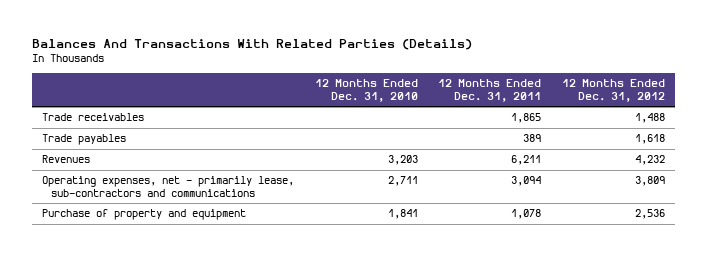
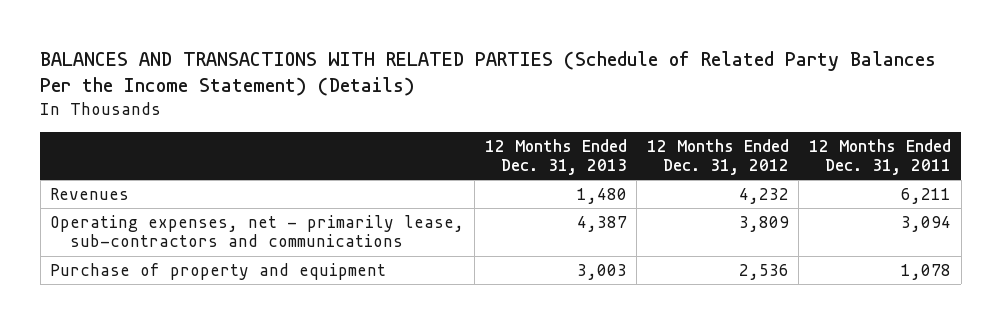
[31,38,472,50] Balances And Transactions With Related Parties (Details) -> [40,51,937,97] BALANCES AND TRANSACTIONS WITH RELATED PARTIES (Schedule of Related Party Balances Per the Income Statement) (Details)
[314,79,418,102] 12 Months Ended Dec. 31, 2010 -> none
none -> [484,138,627,176] 12 Months Ended Dec. 31, 2013
[41,113,144,122] Trade receivables -> none
[41,134,126,146] Trade payables -> none

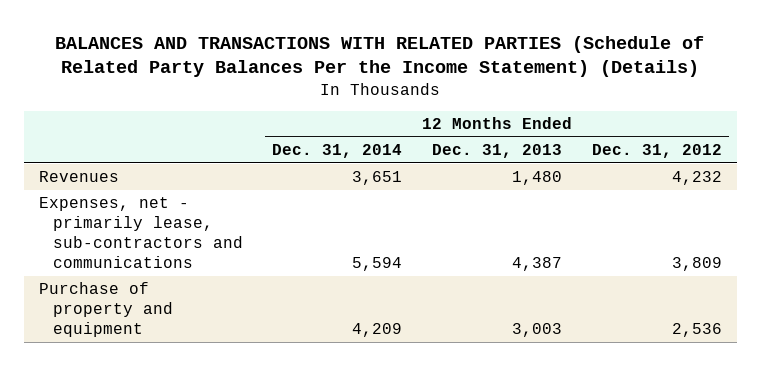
[808,138,951,176] 12 Months Ended Dec. 31, 2011 -> none
none -> [272,144,403,159] Dec. 31, 2014
[50,214,465,248] Operating expenses, net - primarily lease, sub-contractors and communications -> [38,197,243,268] Expenses, net - primarily lease, sub-contractors and communications

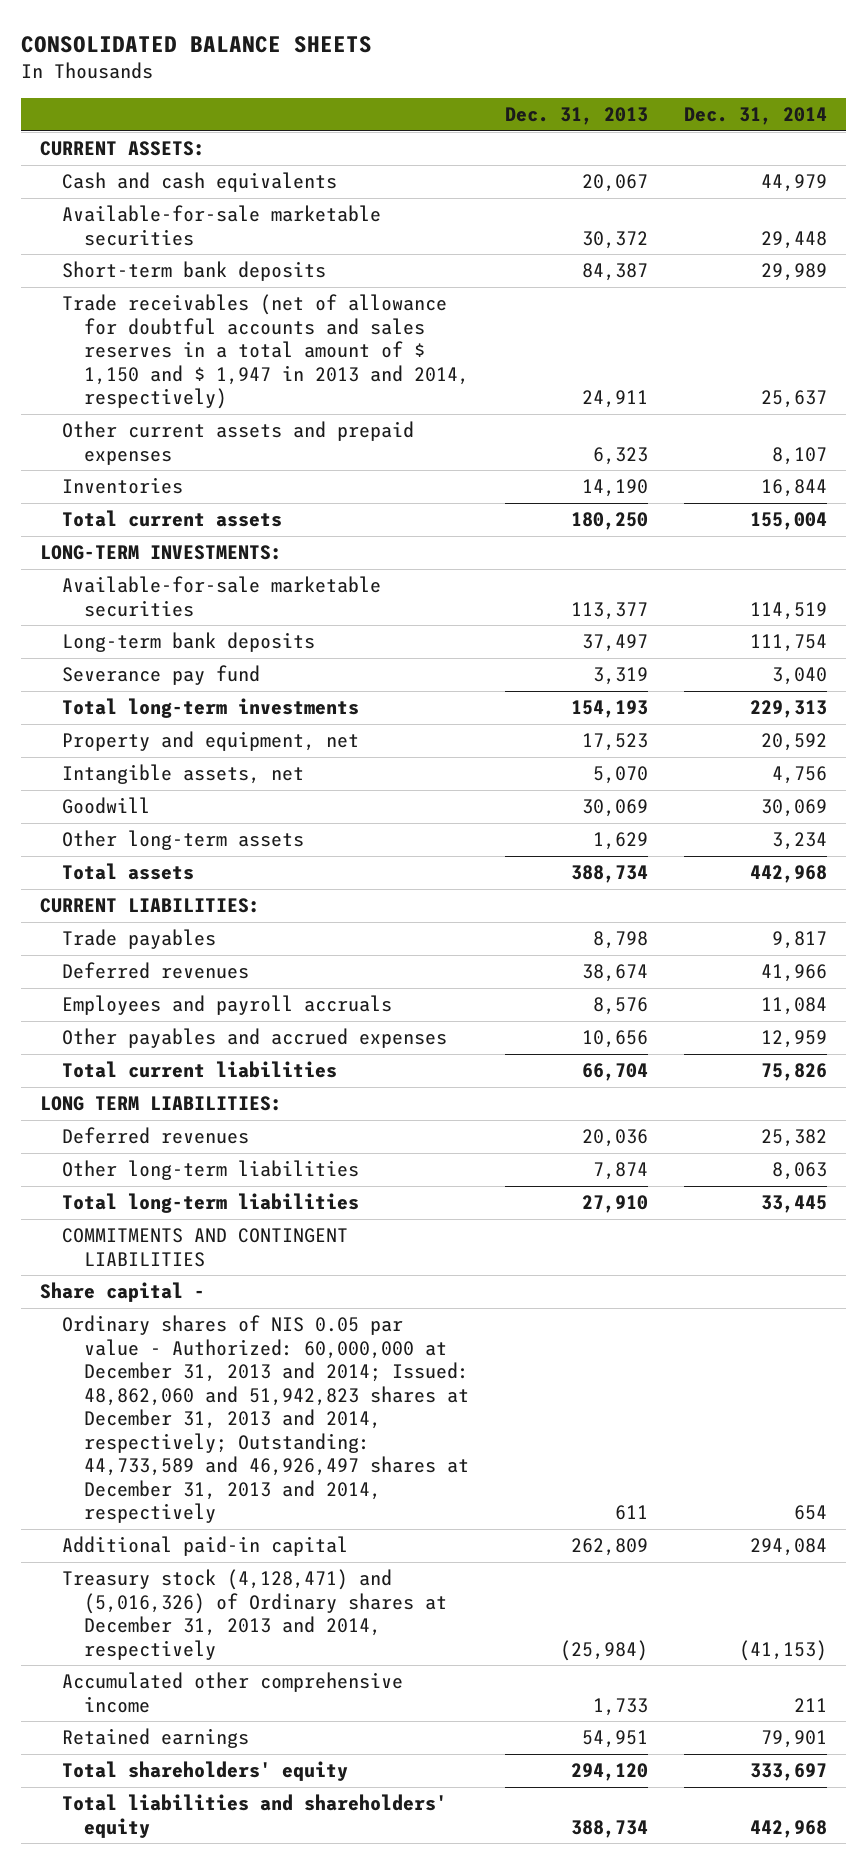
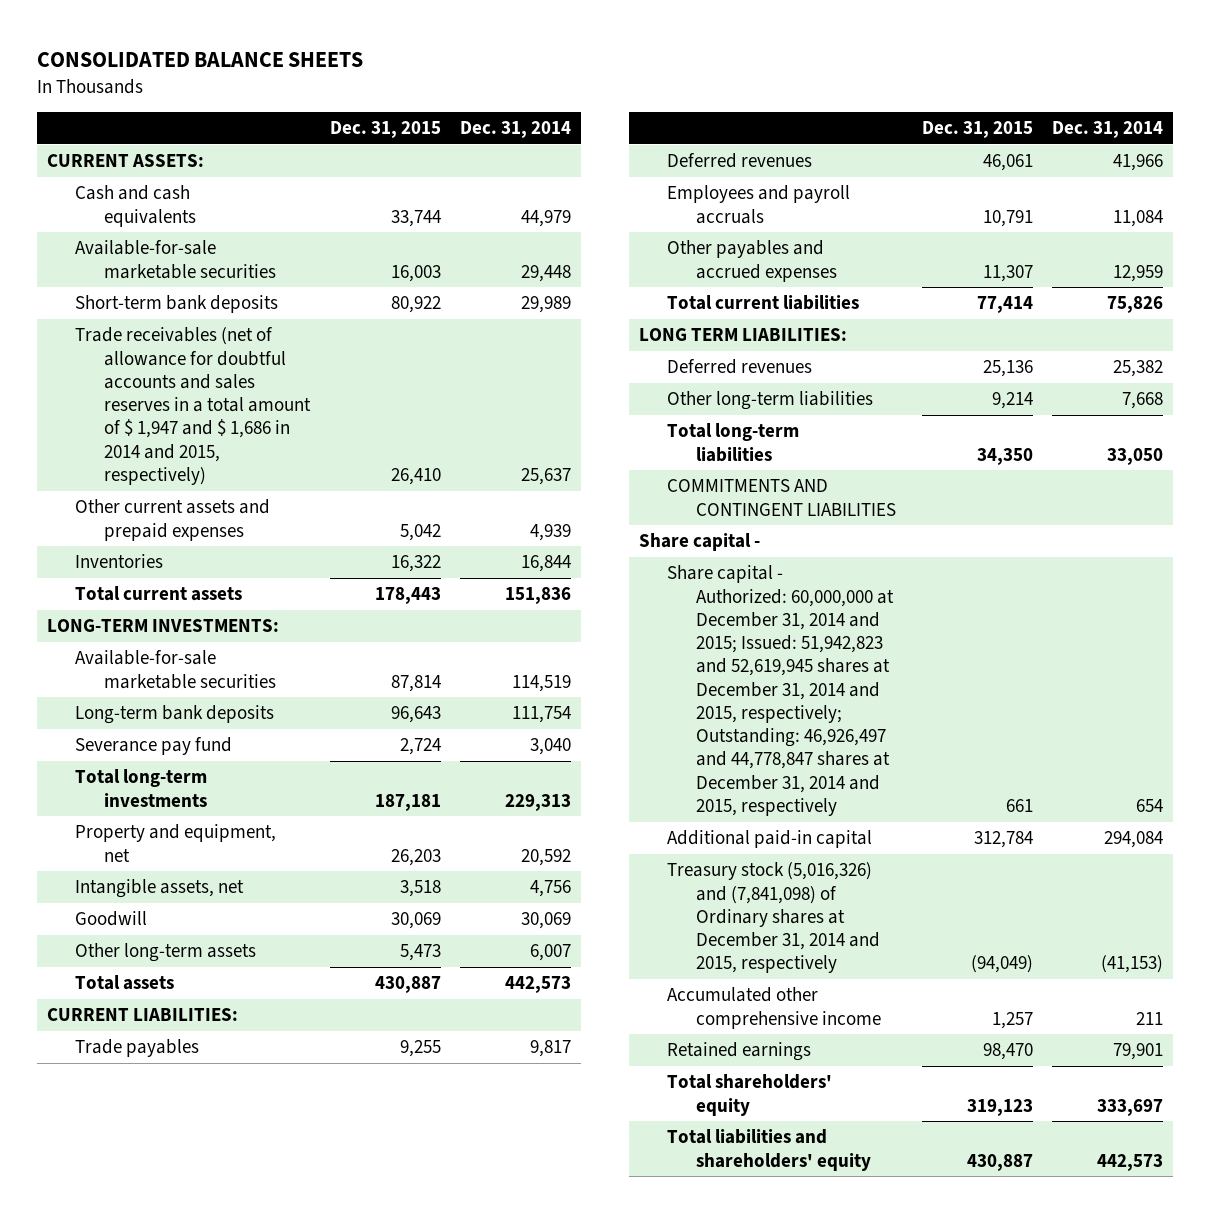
[504,106,648,125] Dec. 31, 2013 -> none
none -> [329,121,441,139] Dec. 31, 2015
[61,294,469,410] Trade receivables (net of allowance for doubtful accounts and sales reserves in a total amount of $ 1,150 and $ 1,947 in 2013 and 2014, respectively) -> [75,327,311,485] Trade receivables (net of allowance for doubtful accounts and sales reserves in a total amount of $ 1,947 and $ 1,686 in 2014 and 2015, respectively)
[772,446,828,465] 8,107 -> [530,523,572,541] 4,939
[750,512,828,531] 155,004 -> [505,587,572,605] 151,836
[772,832,828,851] 3,234 -> [530,944,572,962] 6,007
[750,865,828,884] 442,968 -> [505,976,572,994] 442,573
[772,1162,828,1181] 8,063 -> [1122,392,1164,410] 7,668
[761,1195,828,1214] 33,445 -> [1107,447,1164,465] 33,050
[61,1315,469,1524] Ordinary shares of NIS 0.05 par value - Authorized: 60,000,000 at December 31, 2013 and 2014; Issued: 48,862,060 and 51,942,823 shares at December 31, 2013 and 2014, respectively; Outstanding: 44,733,589 and 46,926,497 shares at December 31, 2013 and 2014, respectively -> [667,565,894,816] Share capital - Authorized: 60,000,000 at December 31, 2014 and 2015; Issued: 51,942,823 and 52,619,945 shares at December 31, 2014 and 2015, respectively; Outstanding: 46,926,497 and 44,778,847 shares at December 31, 2014 and 2015, respectively
[61,1569,447,1660] Treasury stock (4,128,471) and (5,016,326) of Ordinary shares at December 31, 2013 and 2014, respectively -> [667,862,880,974] Treasury stock (5,016,326) and (7,841,098) of Ordinary shares at December 31, 2014 and 2015, respectively
[750,1819,828,1838] 442,968 -> [1097,1153,1164,1171] 442,573

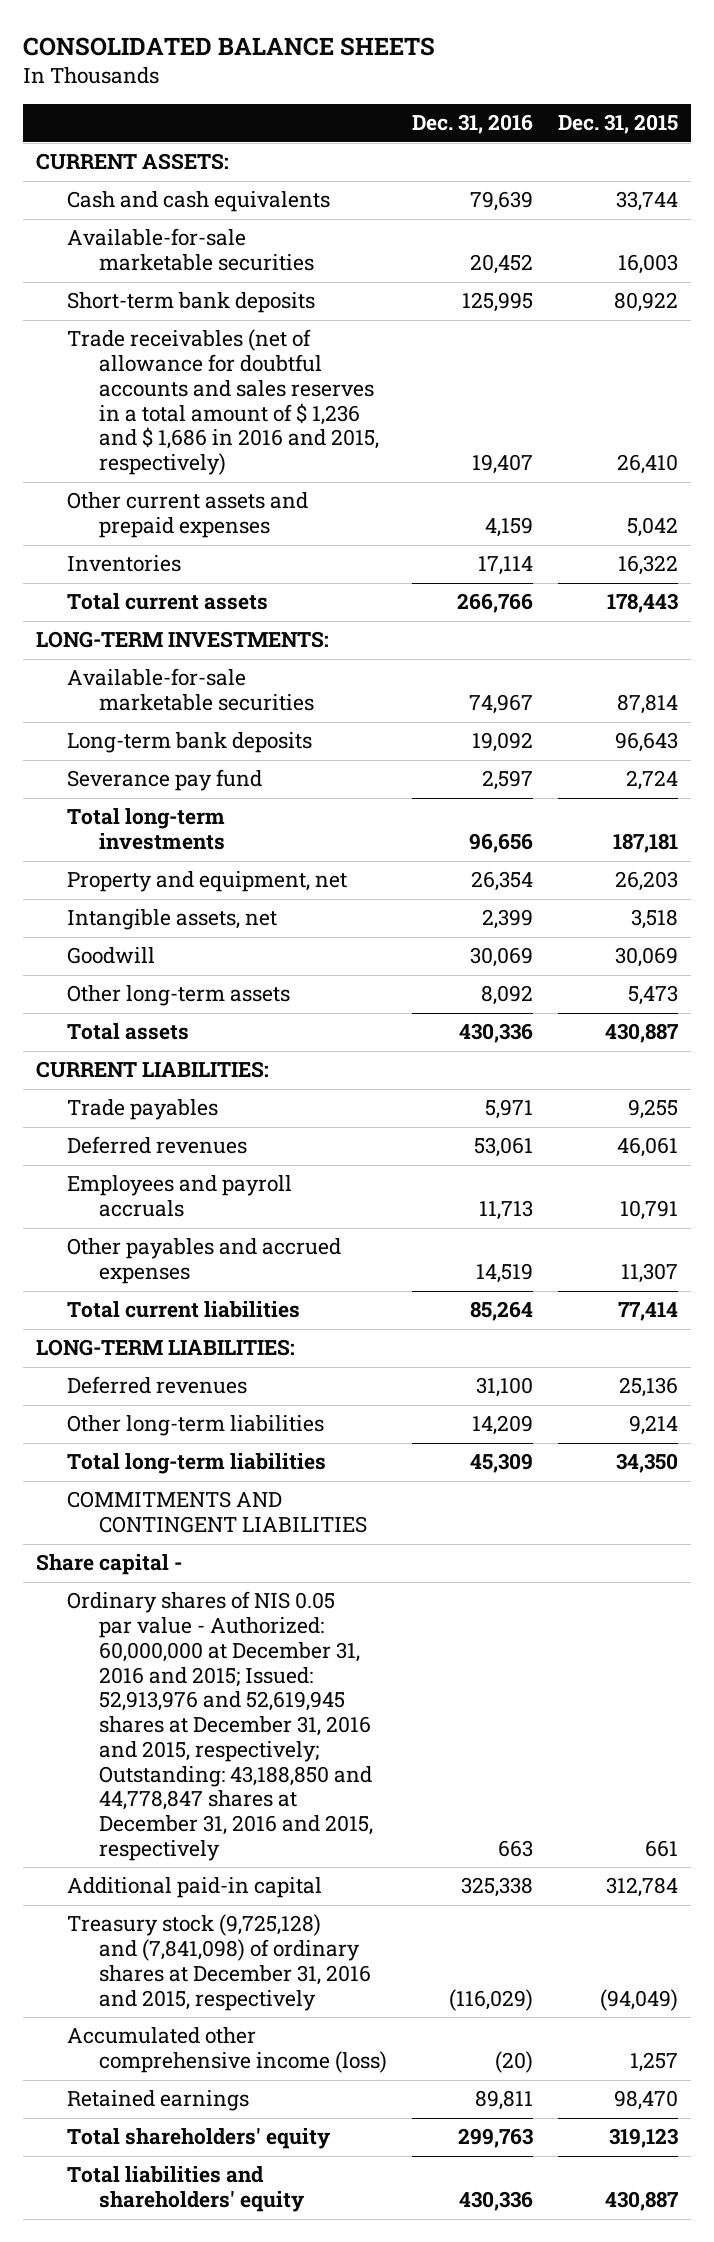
[460,121,572,139] Dec. 31, 2014 -> none
none -> [412,114,534,135] Dec. 31, 2016
[75,327,311,485] Trade receivables (net of allowance for doubtful accounts and sales reserves in a total amount of $ 1,947 and $ 1,686 in 2014 and 2015, respectively) -> [67,329,379,476] Trade receivables (net of allowance for doubtful accounts and sales reserves in a total amount of $ 1,236 and $ 1,686 in 2016 and 2015, respectively)
[638,328,847,342] LONG TERM LIABILITIES: -> [35,1339,295,1357] LONG-TERM LIABILITIES:
[667,565,894,816] Share capital - Authorized: 60,000,000 at December 31, 2014 and 2015; Issued: 51,942,823 and 52,619,945 shares at December 31, 2014 and 2015, respectively; Outstanding: 46,926,497 and 44,778,847 shares at December 31, 2014 and 2015, respectively -> [67,1591,373,1861] Ordinary shares of NIS 0.05 par value - Authorized: 60,000,000 at December 31, 2016 and 2015; Issued: 52,913,976 and 52,619,945 shares at December 31, 2016 and 2015, respectively; Outstanding: 43,188,850 and 44,778,847 shares at December 31, 2016 and 2015, respectively
[667,862,880,974] Treasury stock (5,016,326) and (7,841,098) of Ordinary shares at December 31, 2014 and 2015, respectively -> [67,1914,371,2011] Treasury stock (9,725,128) and (7,841,098) of ordinary shares at December 31, 2016 and 2015, respectively
[667,987,881,1029] Accumulated other comprehensive income -> [67,2027,387,2074] Accumulated other comprehensive income (loss)

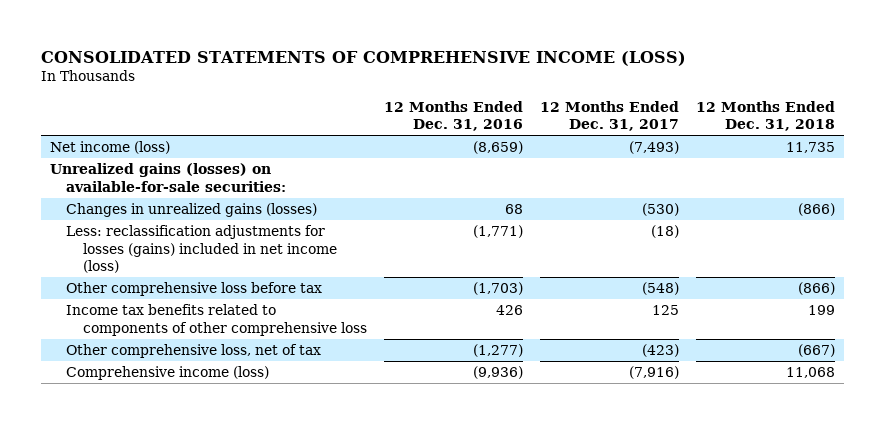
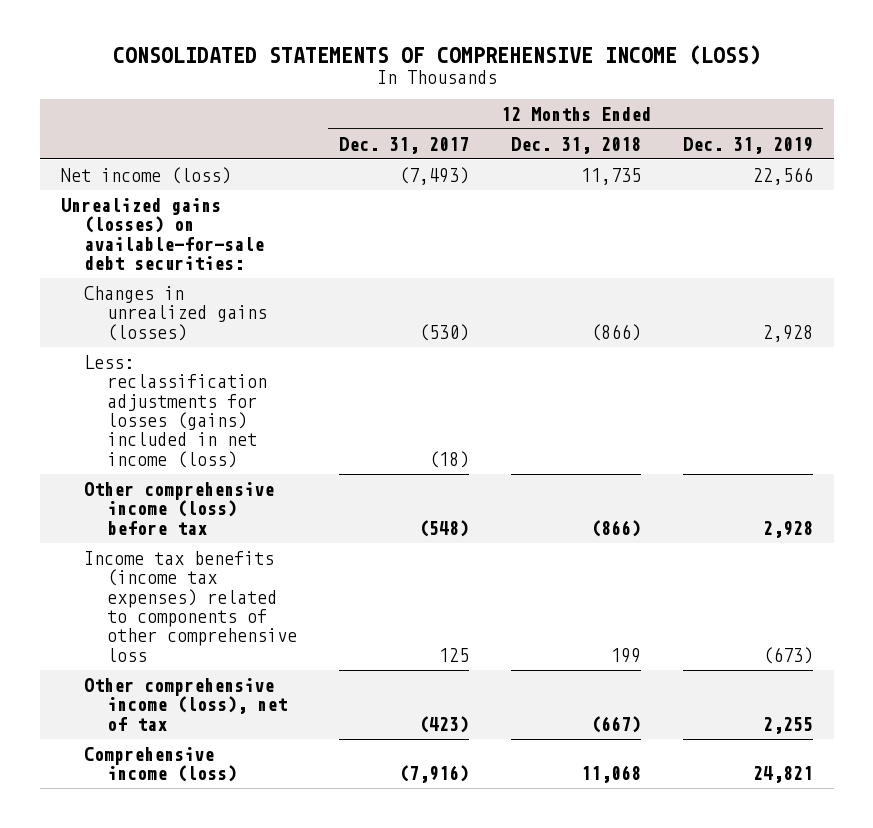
[384,100,524,132] 12 Months Ended Dec. 31, 2016 -> none
none -> [682,136,813,154] Dec. 31, 2019
[49,163,287,192] Unrealized gains (losses) on available-for-sale securities: -> [60,197,264,271] Unrealized gains (losses) on available-for-sale debt securities:
[66,282,323,297] Other comprehensive loss before tax -> [83,481,274,535] Other comprehensive income (loss) before tax
[66,304,368,336] Income tax benefits related to components of other comprehensive loss -> [83,550,298,662] Income tax benefits (income tax expenses) related to components of other comprehensive loss
[66,344,322,359] Other comprehensive loss, net of tax -> [83,677,288,731] Other comprehensive income (loss), net of tax

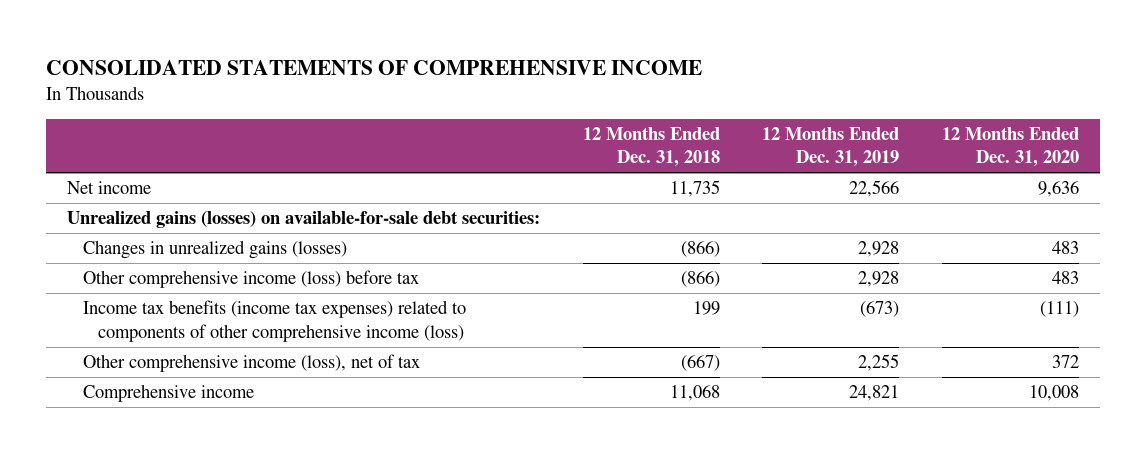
[112,45,761,66] CONSOLIDATED STATEMENTS OF COMPREHENSIVE INCOME (LOSS) -> [45,59,702,75] CONSOLIDATED STATEMENTS OF COMPREHENSIVE INCOME
[338,136,469,154] Dec. 31, 2017 -> none
none -> [941,126,1079,168] 12 Months Ended Dec. 31, 2020
[60,166,231,184] Net income (loss) -> [67,181,152,195] Net income
[83,354,268,468] Less: reclassification adjustments for losses (gains) included in net income (loss) -> none
[83,550,298,662] Income tax benefits (income tax expenses) related to components of other comprehensive loss -> [82,300,466,342] Income tax benefits (income tax expenses) related to components of other comprehensive income (loss)
[83,746,238,783] Comprehensive income (loss) -> [82,384,254,403] Comprehensive income

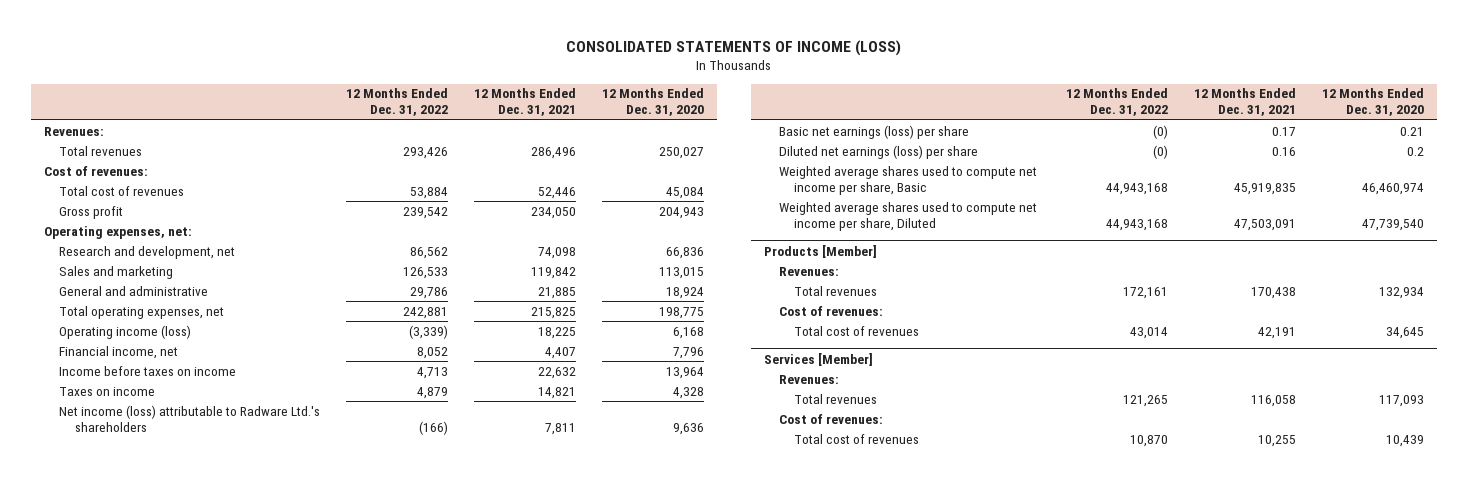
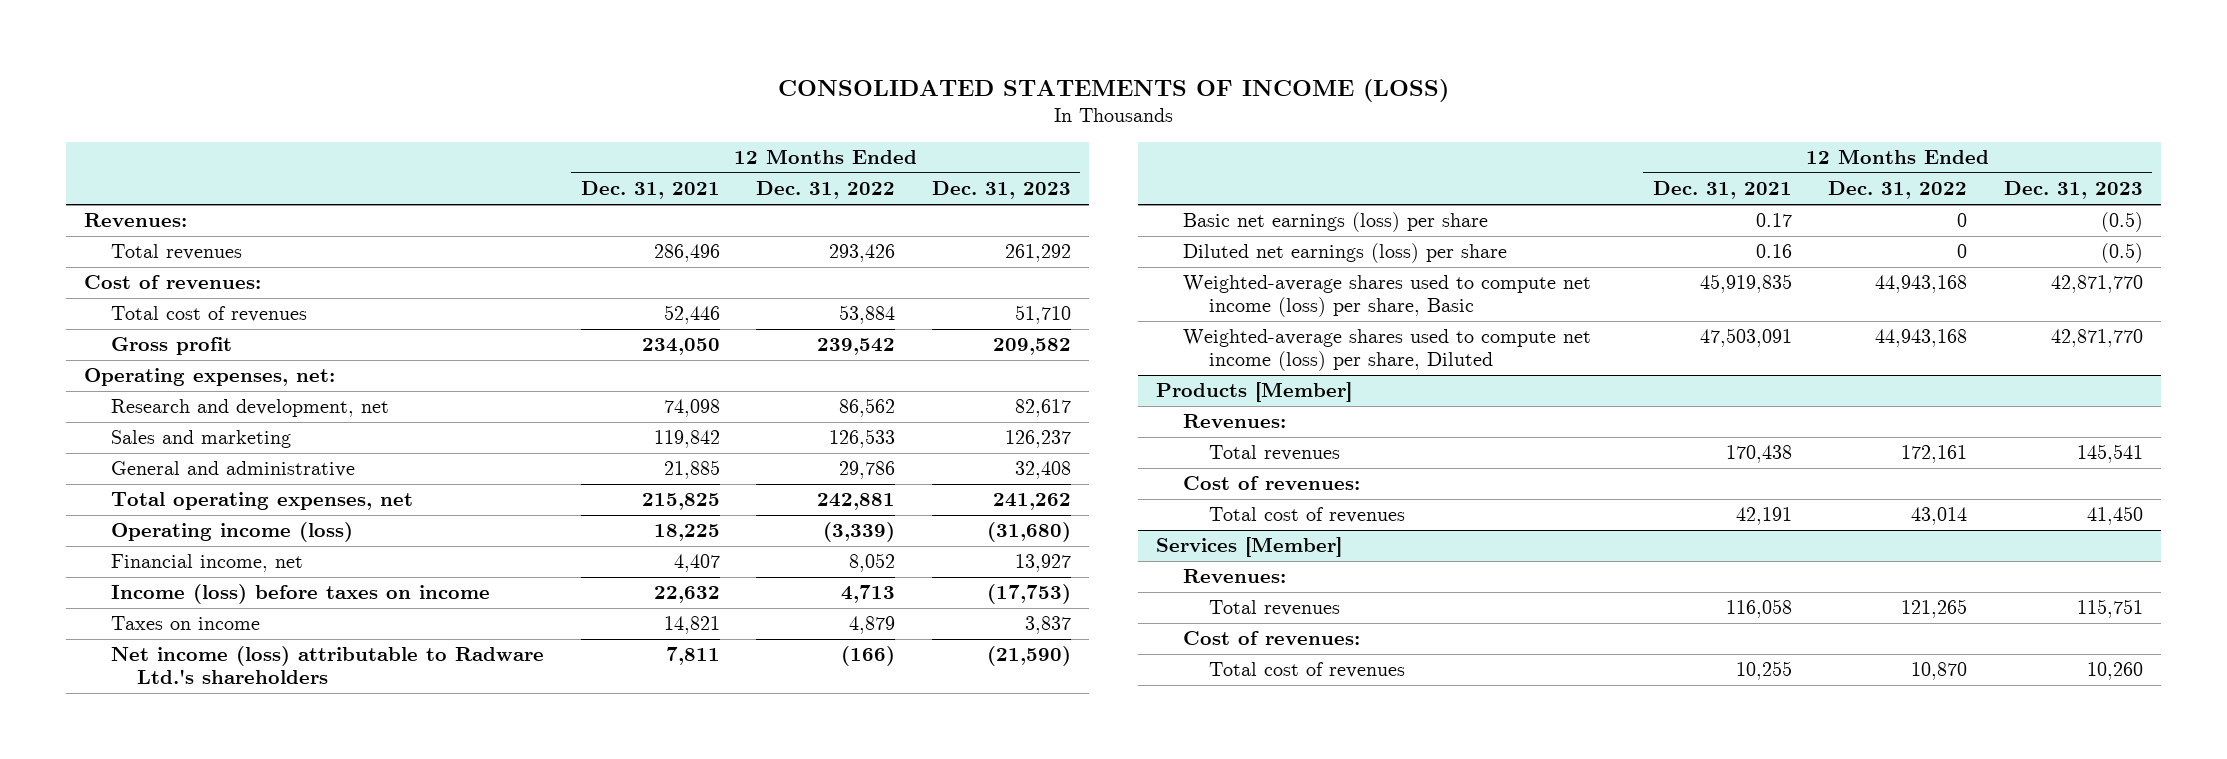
[602,88,705,117] 12 Months Ended Dec. 31, 2020 -> none
none -> [931,181,1071,200] Dec. 31, 2023
[59,365,237,376] Income before taxes on income -> [110,584,490,605] Income (loss) before taxes on income
[1153,124,1169,139] (0) -> [1957,213,1968,228] 0
[1153,144,1169,159] (0) -> [1957,244,1968,259] 0
[779,165,1038,195] Weighted average shares used to compute net income per share, Basic -> [1182,275,1591,318] Weighted-average shares used to compute net income (loss) per share, Basic
[779,201,1038,231] Weighted average shares used to compute net income per share, Diluted -> [1182,329,1591,372] Weighted-average shares used to compute net income (loss) per share, Diluted

